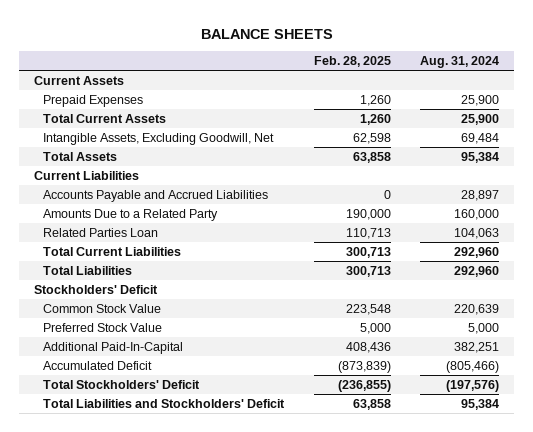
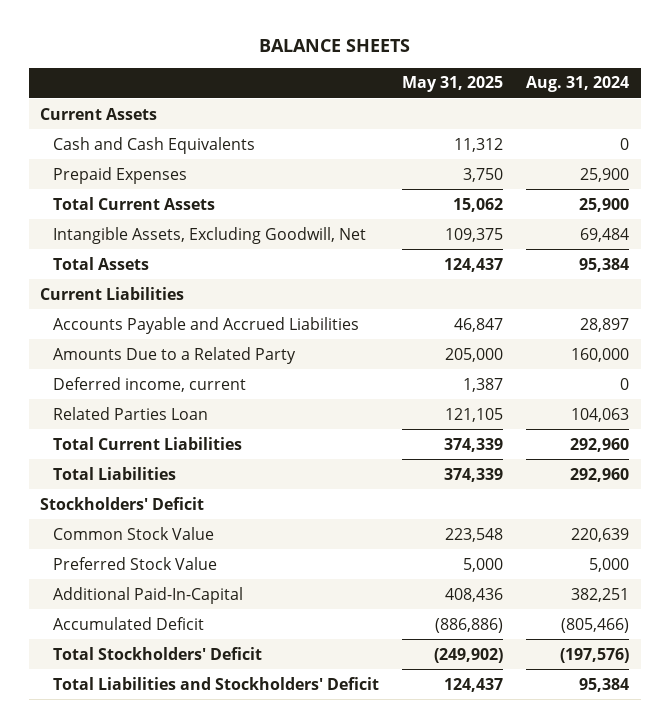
[313,56,391,68] Feb. 28, 2025 -> none
none -> [402,76,504,93] May 31, 2025
none -> [53,136,256,154] Cash and Cash Equivalents
none -> [53,376,247,392] Deferred income, current

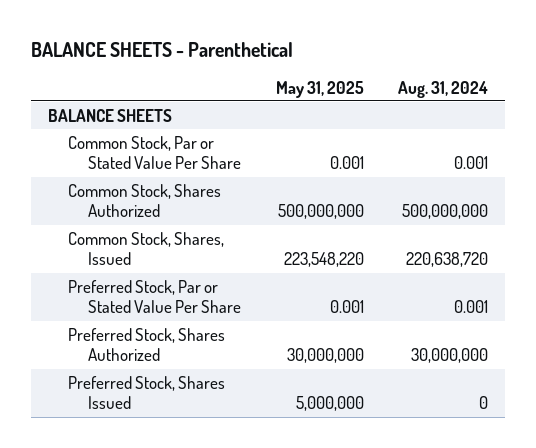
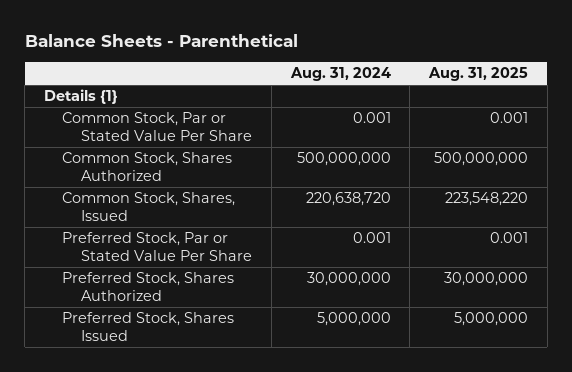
[30,42,293,58] BALANCE SHEETS - Parenthetical -> [24,34,298,48] Balance Sheets - Parenthetical
[275,80,364,98] May 31, 2025 -> none
none -> [427,67,528,82] Aug. 31, 2025
[48,108,173,122] BALANCE SHEETS -> [43,89,118,105] Details {1}
[479,396,489,410] 0 -> [316,312,391,327] 5,000,000

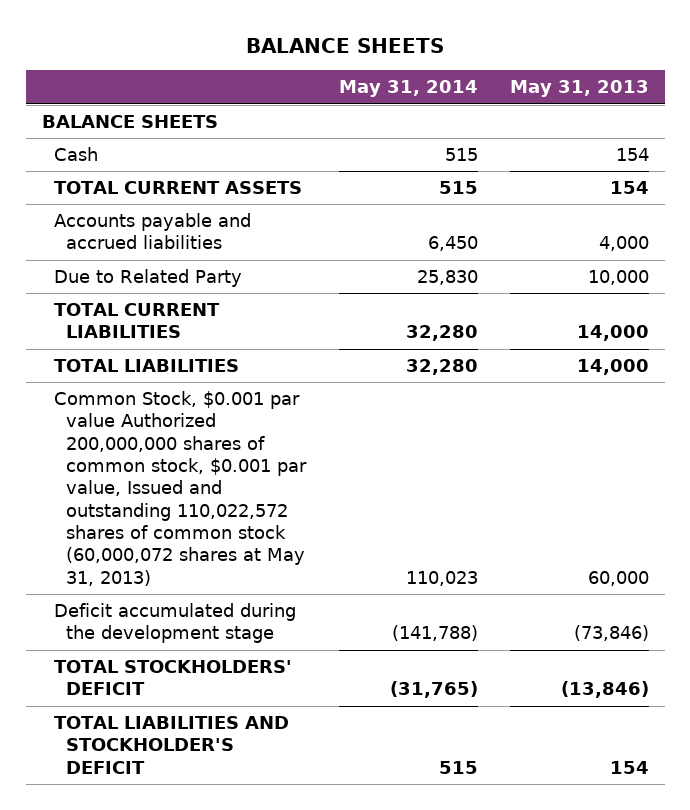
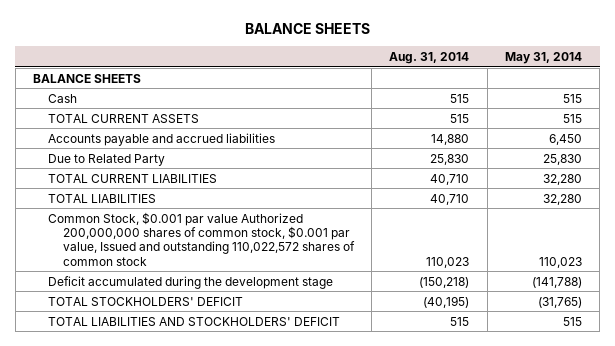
[509,80,649,98] May 31, 2013 -> none
none -> [389,51,470,64] Aug. 31, 2014
[54,391,308,586] Common Stock, $0.001 par value Authorized 200,000,000 shares of common stock, $0.001 par value, Issued and outstanding 110,022,572 shares of common stock (60,000,072 shares at May 31, 2013) -> [48,211,355,266] Common Stock, $0.001 par value Authorized 200,000,000 shares of common stock, $0.001 par value, Issued and outstanding 110,022,572 shares of common stock
[54,716,290,774] TOTAL LIABILITIES AND STOCKHOLDER'S DEFICIT -> [48,316,341,326] TOTAL LIABILITIES AND STOCKHOLDERS' DEFICIT

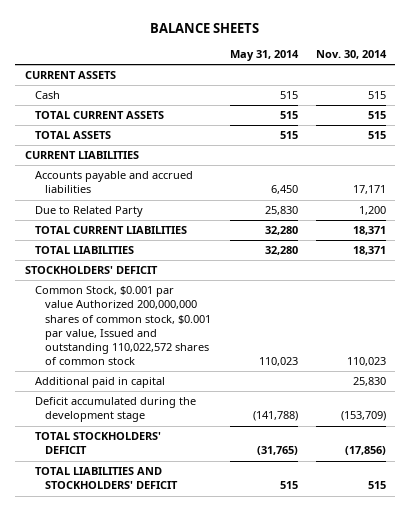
[389,51,470,64] Aug. 31, 2014 -> none
none -> [316,49,388,59] Nov. 30, 2014
[33,73,142,83] BALANCE SHEETS -> none
none -> [24,71,116,80] CURRENT ASSETS
none -> [34,131,111,140] TOTAL ASSETS
none -> [24,151,139,160] CURRENT LIABILITIES
none -> [24,266,158,275] STOCKHOLDERS' DEFICIT
none -> [34,377,165,389] Additional paid in capital

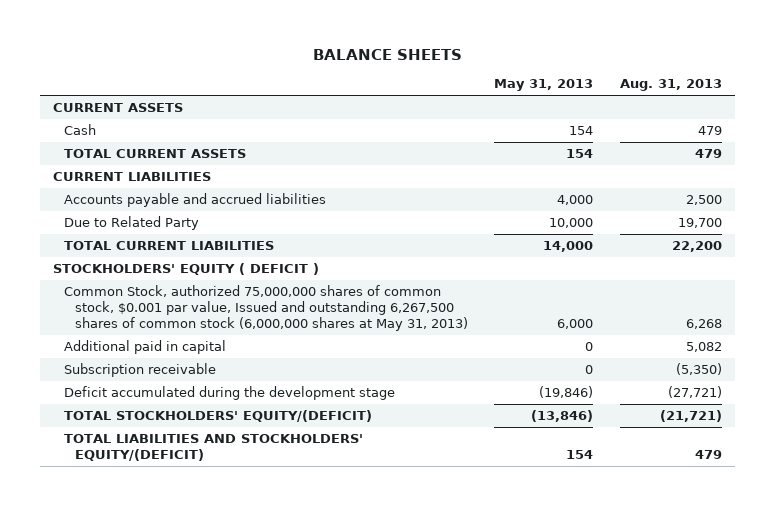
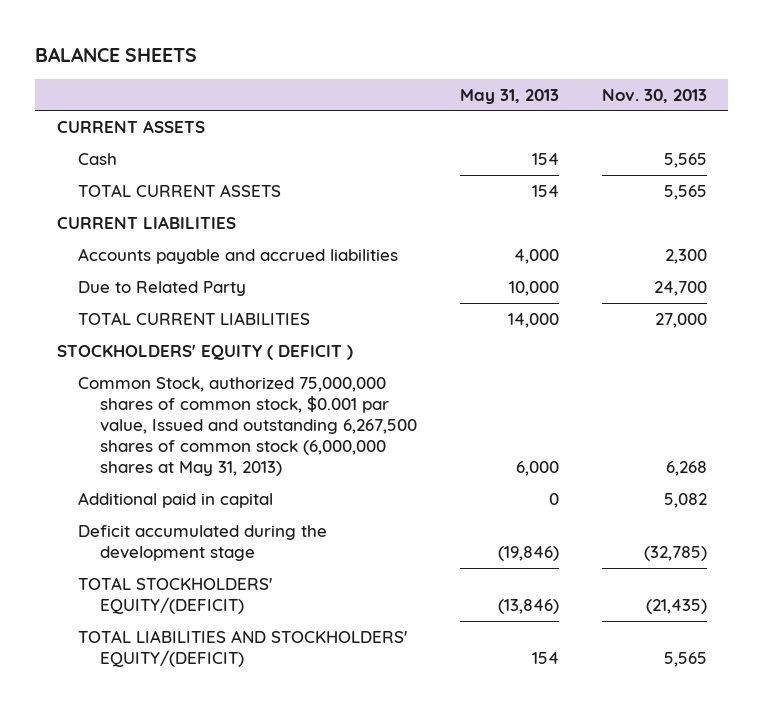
[619,79,722,92] Aug. 31, 2013 -> none
none -> [601,88,707,103] Nov. 30, 2013
[64,363,217,378] Subscription receivable -> none

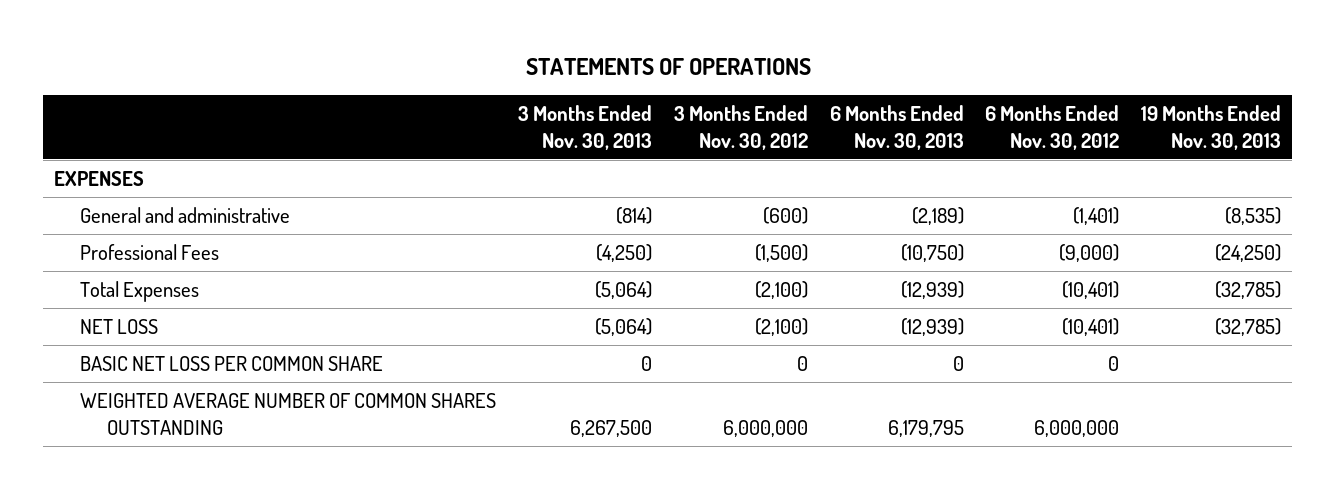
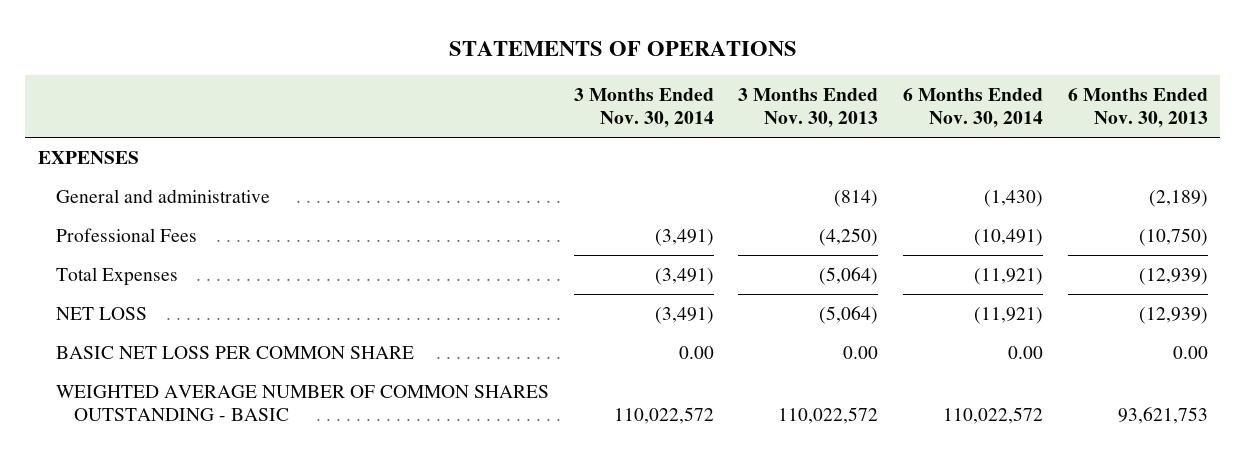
[673,105,808,150] 3 Months Ended Nov. 30, 2012 -> none
[985,105,1120,150] 6 Months Ended Nov. 30, 2012 -> none
[1141,105,1282,150] 19 Months Ended Nov. 30, 2013 -> none
none -> [573,88,714,129] 3 Months Ended Nov. 30, 2014
none -> [903,88,1044,129] 6 Months Ended Nov. 30, 2014
[640,356,652,372] 0 -> [843,345,879,359] 0.00
[952,356,964,372] 0 -> [1173,345,1209,359] 0.00
[80,393,497,435] WEIGHTED AVERAGE NUMBER OF COMMON SHARES OUTSTANDING -> [55,384,549,421] WEIGHTED AVERAGE NUMBER OF COMMON SHARES OUTSTANDING - BASIC
[569,419,652,437] 6,267,500 -> [778,406,879,424] 110,022,572
[887,419,964,437] 6,179,795 -> [1118,406,1209,424] 93,621,753

